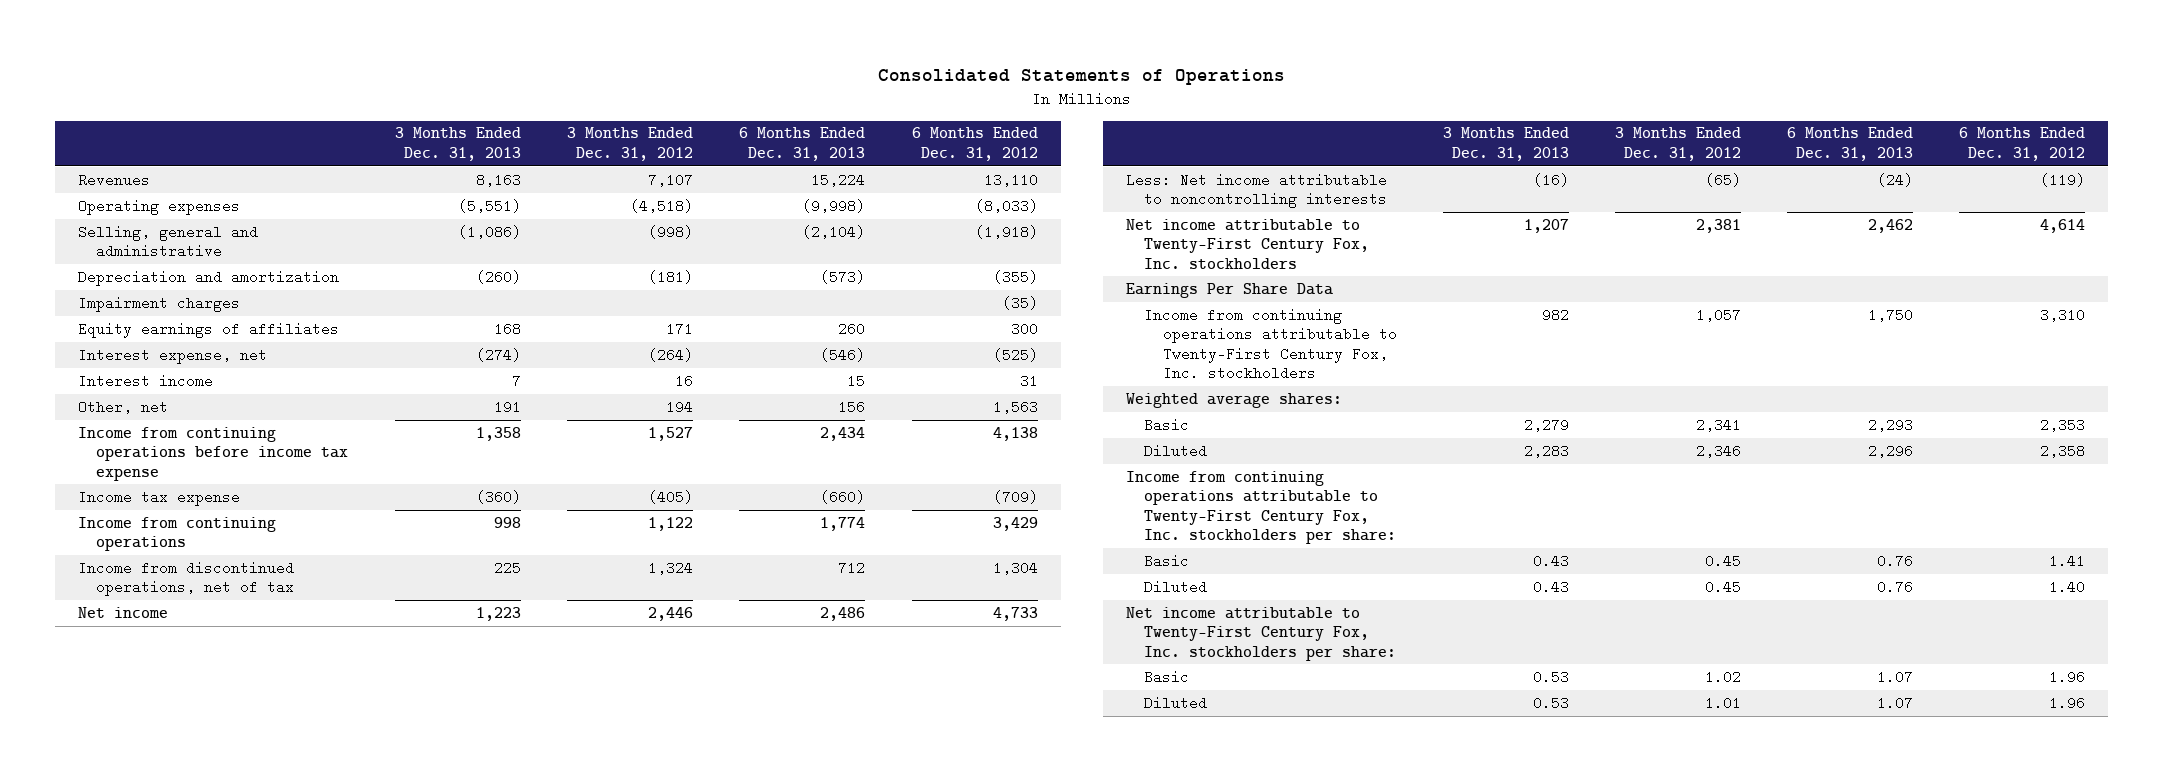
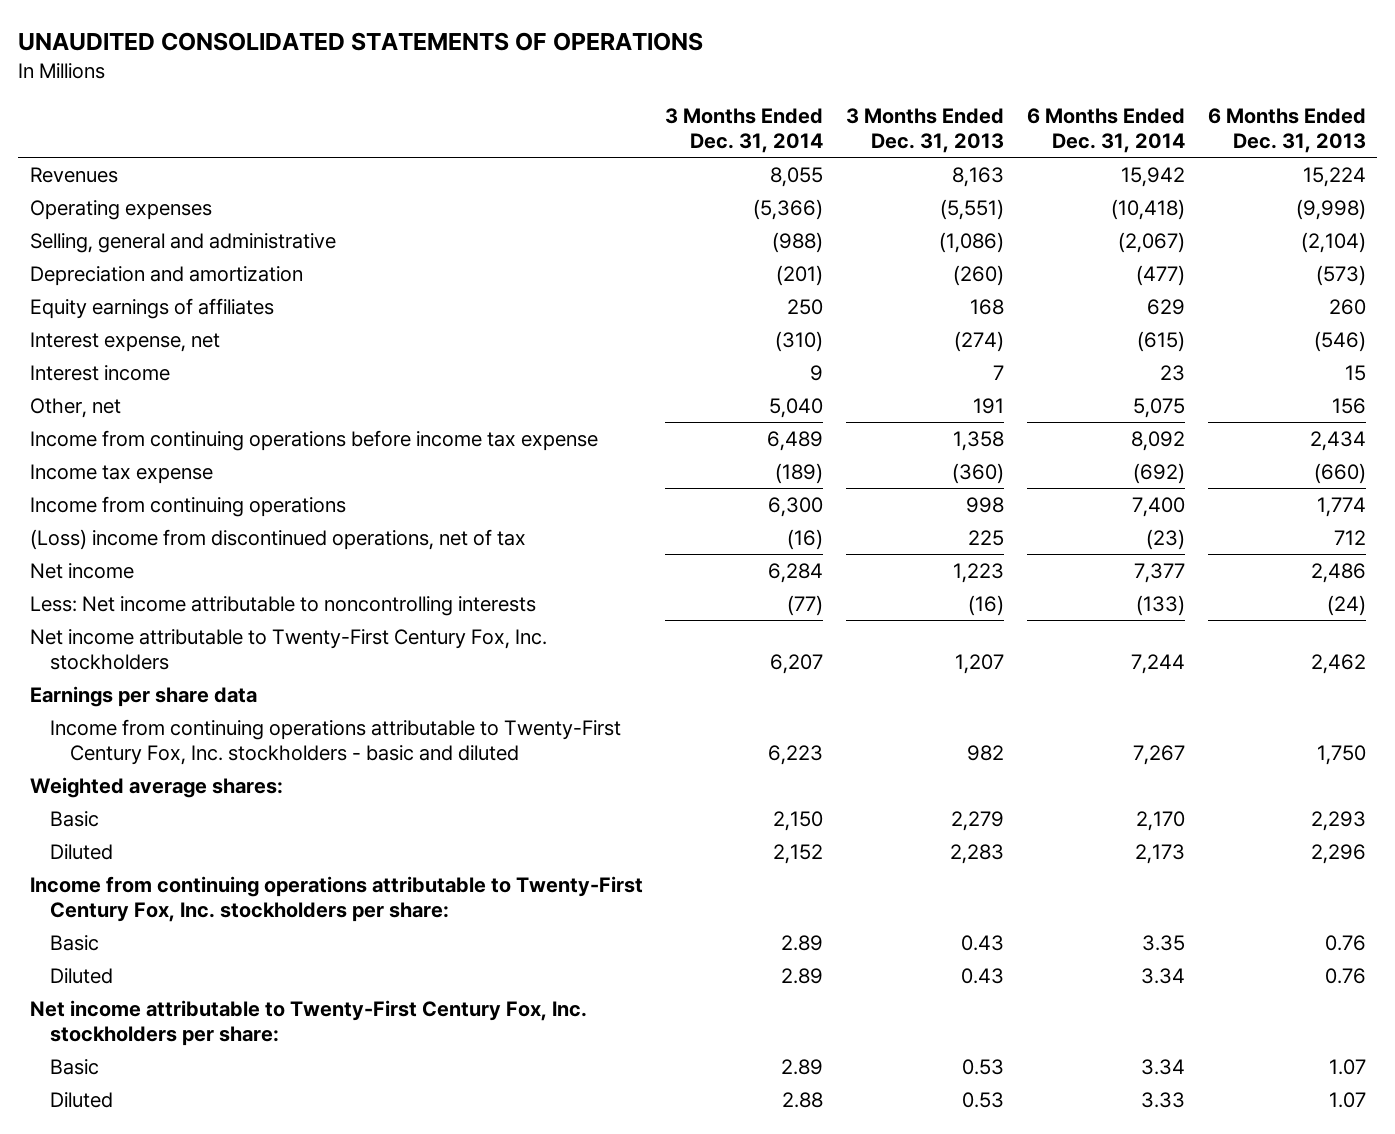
[877,69,1285,86] Consolidated Statements of Operations -> [18,32,704,52] UNAUDITED CONSOLIDATED STATEMENTS OF OPERATIONS
[567,127,694,161] 3 Months Ended Dec. 31, 2012 -> none
[911,127,1038,161] 6 Months Ended Dec. 31, 2012 -> none
none -> [665,107,824,154] 3 Months Ended Dec. 31, 2014
none -> [1027,107,1186,154] 6 Months Ended Dec. 31, 2014
[77,295,240,312] Impairment charges -> none
[77,560,295,597] Income from discontinued operations, net of tax -> [29,528,526,550] (Loss) income from discontinued operations, net of tax
[1125,282,1333,298] Earnings Per Share Data -> [29,685,257,707] Earnings per share data
[1144,307,1397,381] Income from continuing operations attributable to Twenty-First Century Fox, Inc. stockholders -> [49,718,621,766] Income from continuing operations attributable to Twenty-First Century Fox, Inc. stockholders - basic and diluted

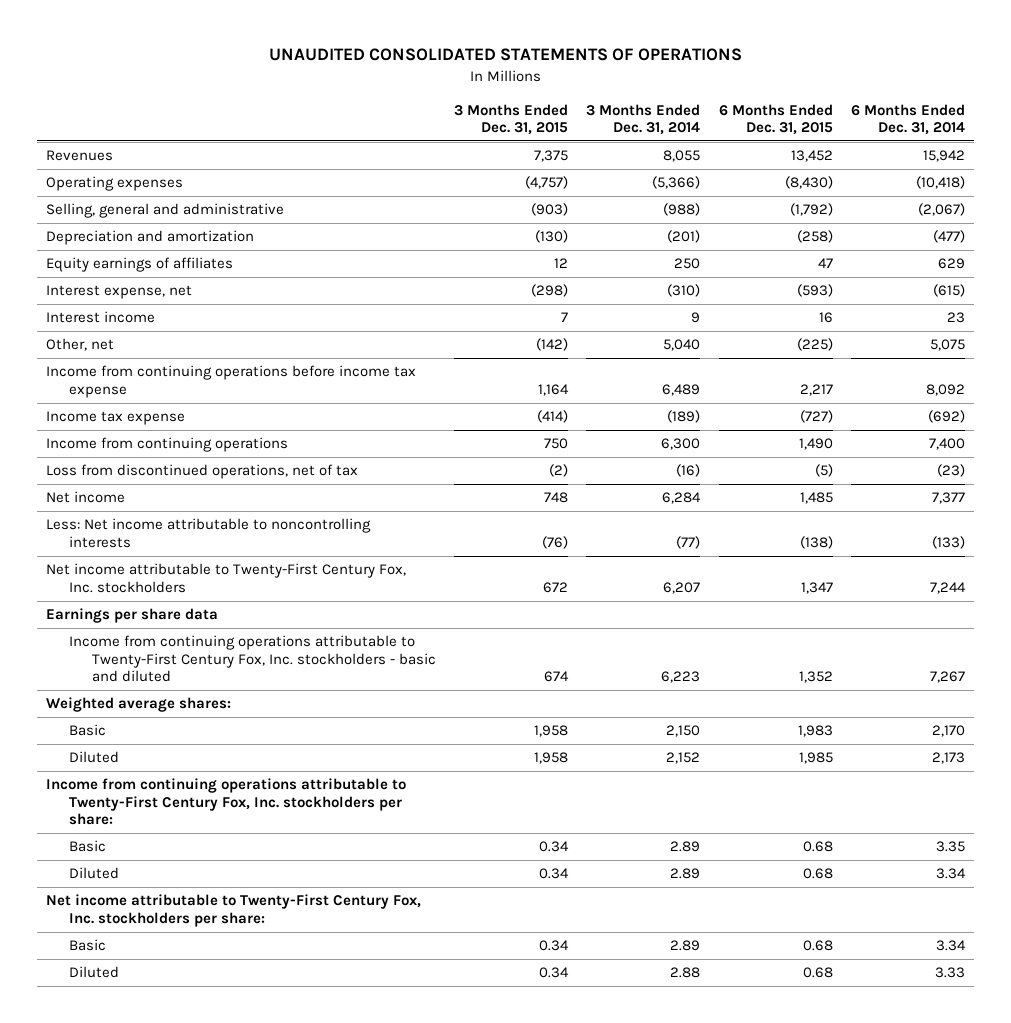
[846,107,1005,154] 3 Months Ended Dec. 31, 2013 -> none
[1207,107,1366,154] 6 Months Ended Dec. 31, 2013 -> none
none -> [453,103,568,136] 3 Months Ended Dec. 31, 2015
none -> [718,103,833,136] 6 Months Ended Dec. 31, 2015
[29,528,526,550] (Loss) income from discontinued operations, net of tax -> [46,464,359,480] Loss from discontinued operations, net of tax

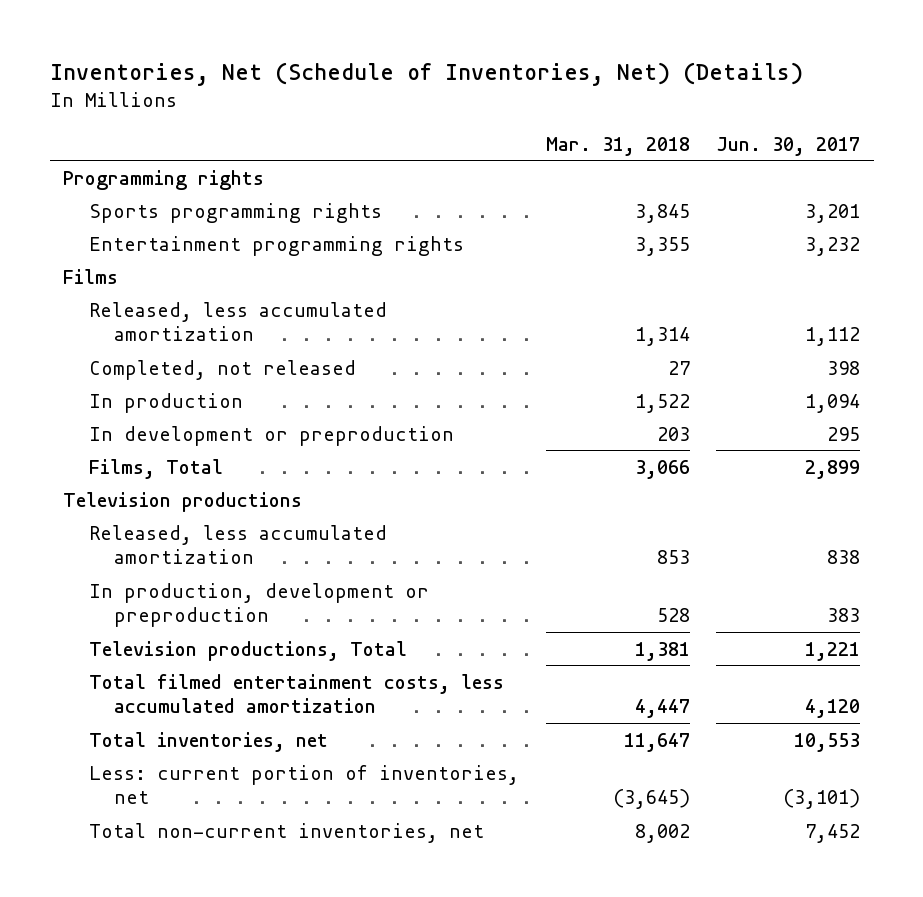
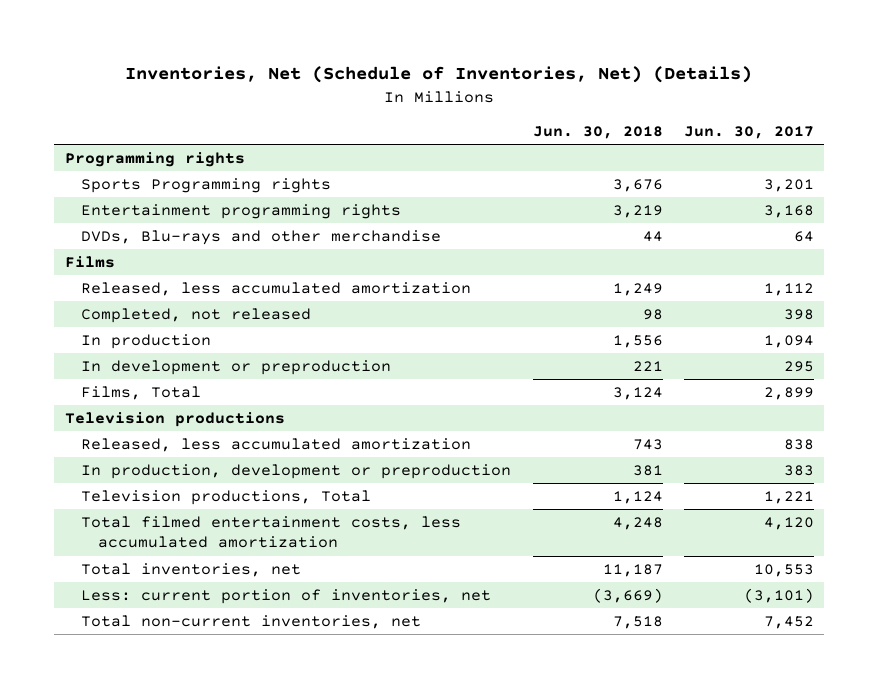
[545,136,690,156] Mar. 31, 2018 -> none
none -> [532,125,663,139] Jun. 30, 2018
[88,202,382,223] Sports programming rights -> [81,177,332,193] Sports Programming rights
[805,236,861,256] 3,232 -> [763,204,814,218] 3,168
none -> [81,229,442,245] DVDs, Blu-rays and other merchandise

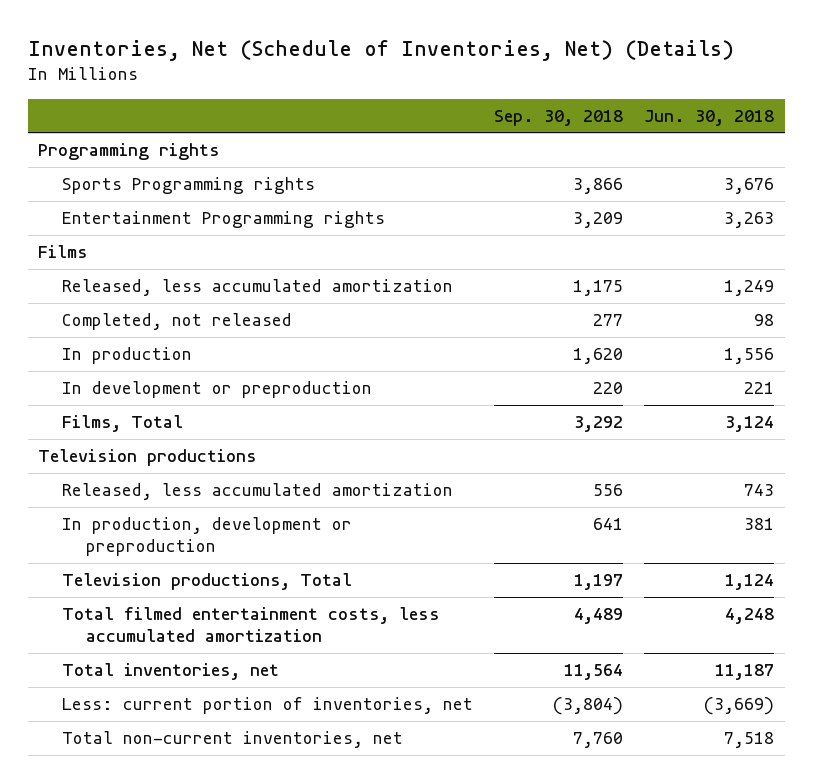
[683,125,814,139] Jun. 30, 2017 -> none
none -> [494,109,624,126] Sep. 30, 2018
[81,229,442,245] DVDs, Blu-rays and other merchandise -> none
[81,203,402,219] Entertainment programming rights -> [62,210,386,228] Entertainment Programming rights
[612,204,663,218] 3,219 -> [724,211,775,228] 3,263

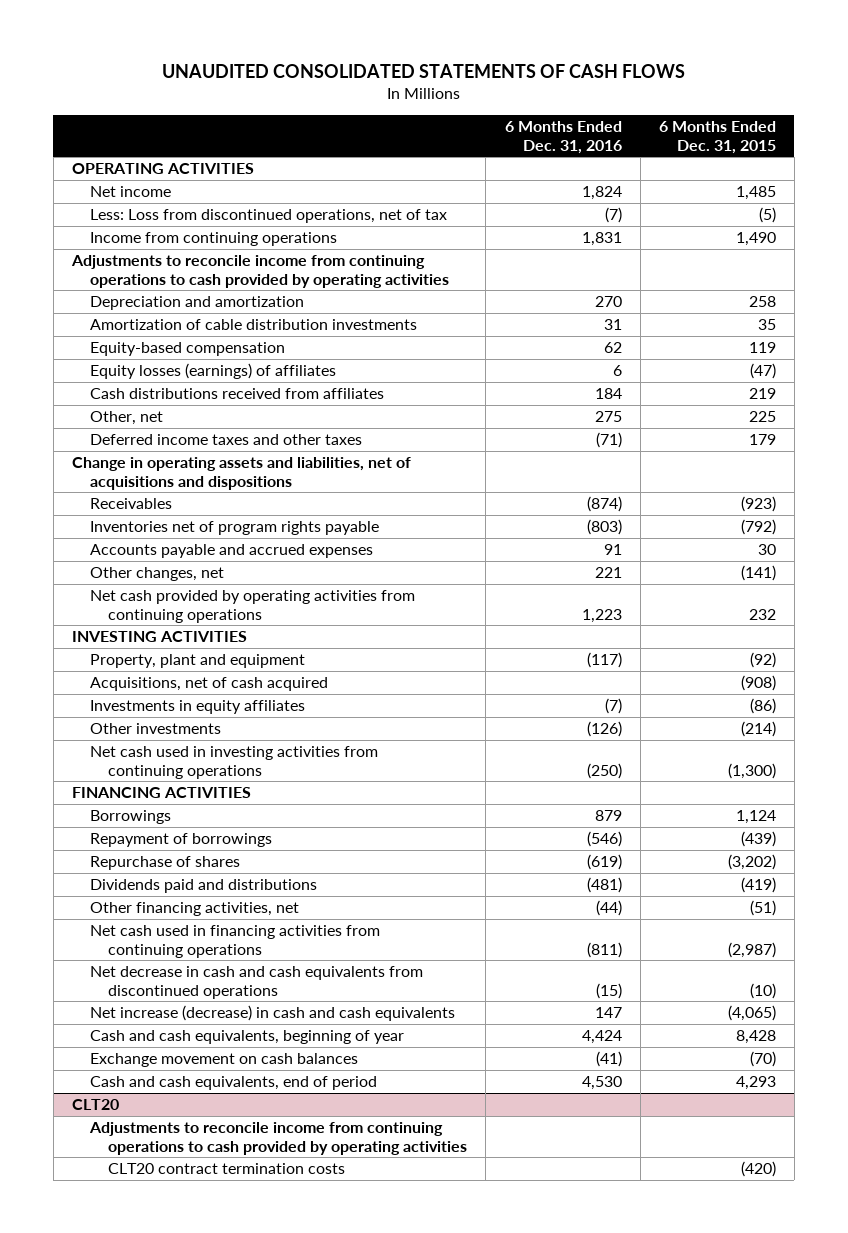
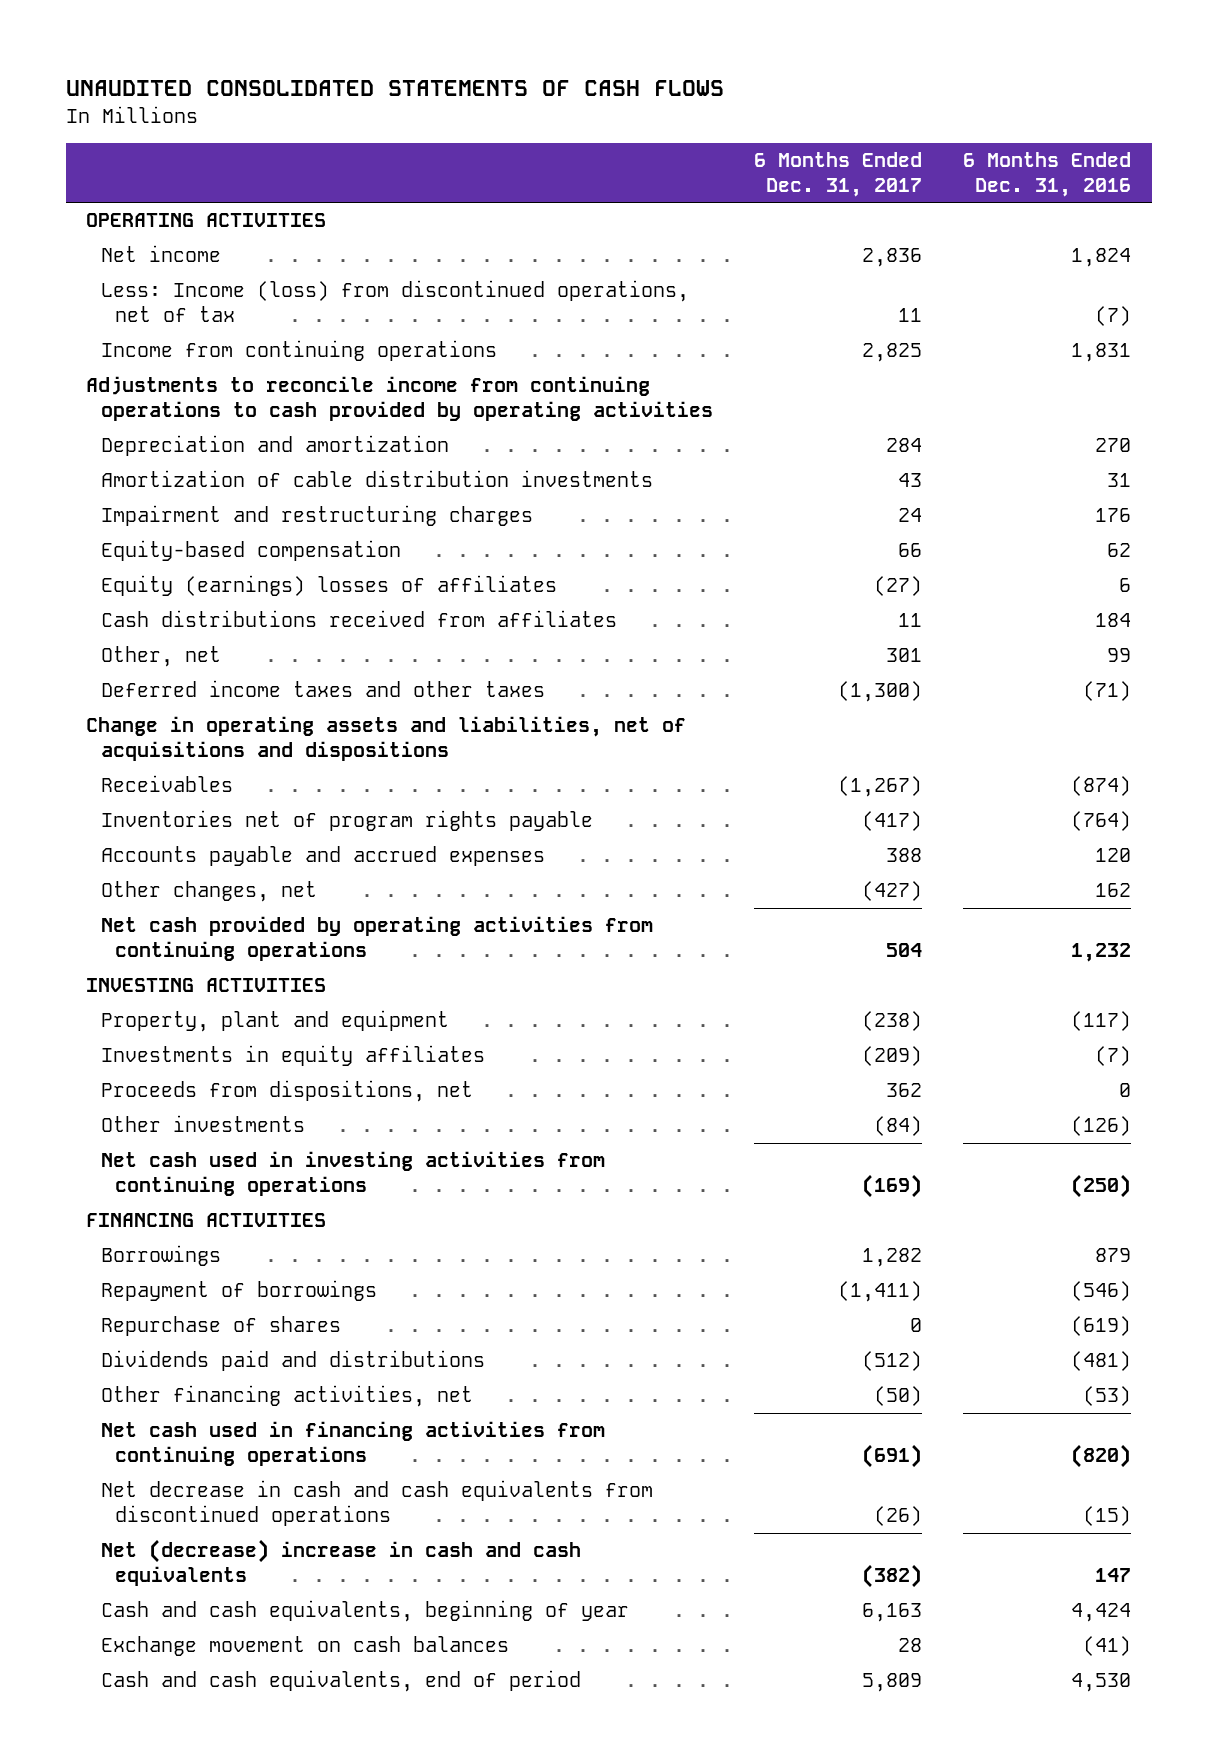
[658,121,776,154] 6 Months Ended Dec. 31, 2015 -> none
none -> [753,151,922,197] 6 Months Ended Dec. 31, 2017
[90,209,448,224] Less: Loss from discontinued operations, net of tax -> [100,280,689,323] Less: Income (loss) from discontinued operations, net of tax
none -> [100,505,533,527] Impairment and restructuring charges
[90,363,337,380] Equity losses (earnings) of affiliates -> [100,575,557,597] Equity (earnings) losses of affiliates
[594,411,622,423] 275 -> [1106,648,1131,663] 99
[586,519,622,536] (803) -> [1070,811,1131,832] (764)
[603,544,622,556] 91 -> [1094,848,1131,863] 120
[594,567,622,579] 221 -> [1094,883,1131,898] 162
[581,608,622,623] 1,223 -> [1070,943,1131,963] 1,232
[90,677,329,692] Acquisitions, net of cash acquired -> none
none -> [100,1080,473,1103] Proceeds from dispositions, net
[595,900,622,917] (44) -> [1082,1386,1131,1407] (53)
[586,941,622,958] (811) -> [1070,1444,1131,1469] (820)
[90,1005,456,1022] Net increase (decrease) in cash and cash equivalents -> [100,1539,581,1587] Net (decrease) increase in cash and cash equivalents
[71,1099,119,1111] CLT20 -> none
[89,1122,468,1155] Adjustments to reconcile income from continuing operations to cash provided by operating activities -> none
[108,1163,346,1175] CLT20 contract termination costs -> none

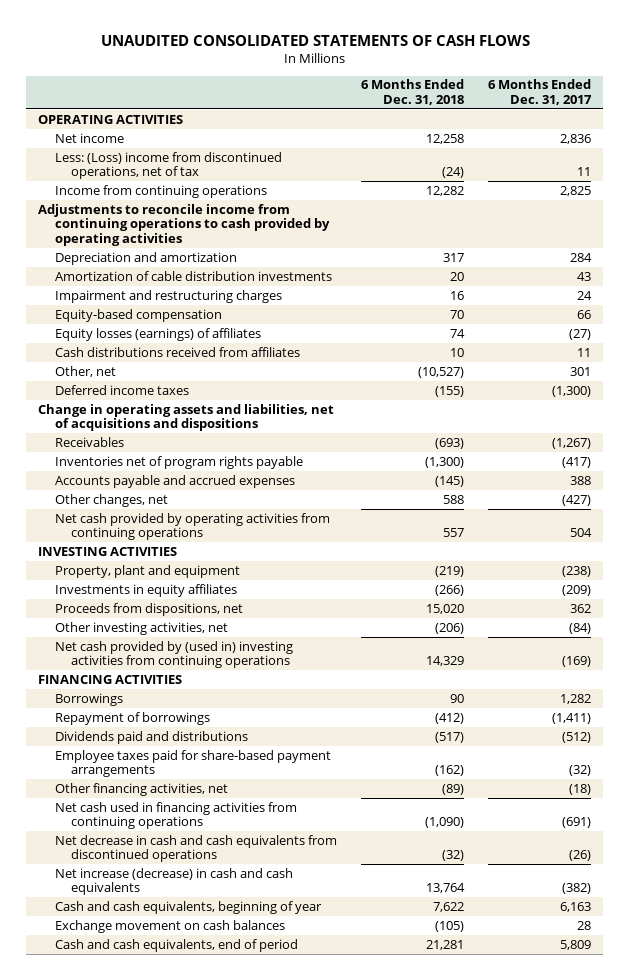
[962,151,1131,197] 6 Months Ended Dec. 31, 2016 -> none
none -> [360,79,464,106] 6 Months Ended Dec. 31, 2018
[100,280,689,323] Less: Income (loss) from discontinued operations, net of tax -> [54,151,282,180] Less: (Loss) income from discontinued operations, net of tax
[100,575,557,597] Equity (earnings) losses of affiliates -> [54,327,261,341] Equity losses (earnings) of affiliates
[100,680,545,698] Deferred income taxes and other taxes -> [54,384,189,395] Deferred income taxes
[100,1115,305,1133] Other investments -> [54,621,228,635] Other investing activities, net
[100,1151,605,1197] Net cash used in investing activities from continuing operations -> [54,640,293,669] Net cash provided by (used in) investing activities from continuing operations
[100,1316,341,1337] Repurchase of shares -> none
none -> [54,749,331,778] Employee taxes paid for share-based payment arrangements
[873,1386,922,1407] (50) -> [569,783,592,795] (18)
[100,1539,581,1587] Net (decrease) increase in cash and cash equivalents -> [54,867,293,896] Net increase (decrease) in cash and cash equivalents

